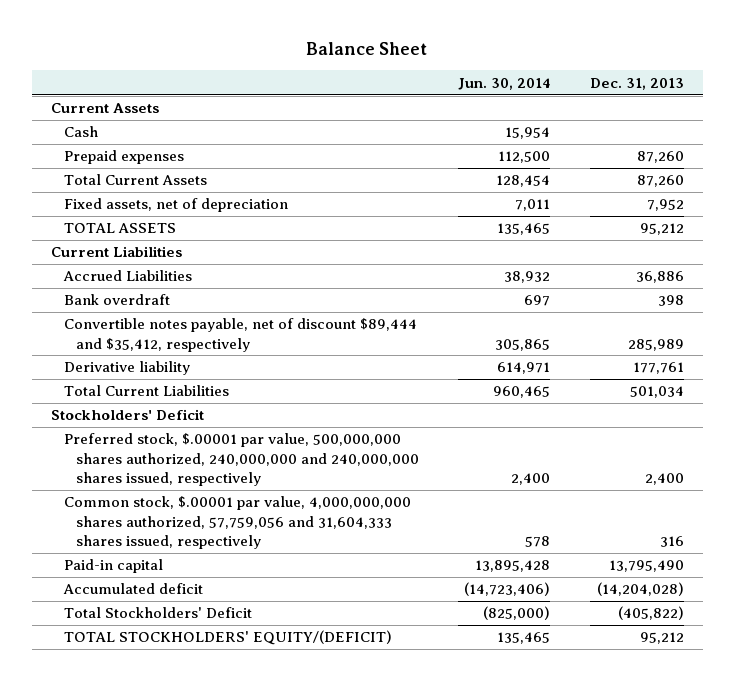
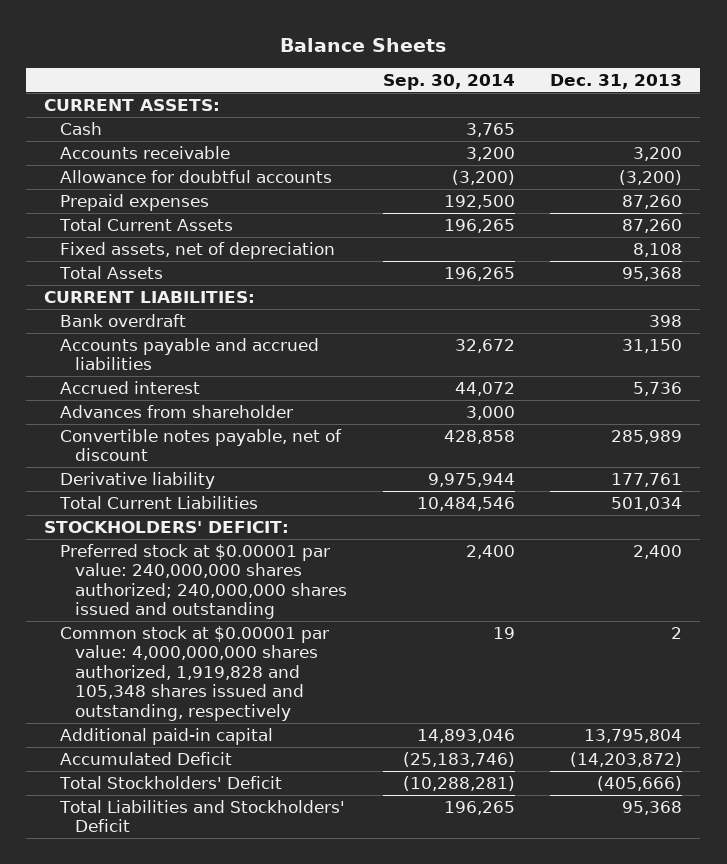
[306,42,428,56] Balance Sheet -> [280,37,447,52] Balance Sheets
[458,77,551,90] Jun. 30, 2014 -> none
none -> [382,74,515,91] Sep. 30, 2014
[51,103,160,114] Current Assets -> [44,98,221,111] CURRENT ASSETS:
none -> [59,145,230,159] Accounts receivable
none -> [59,169,332,183] Allowance for doubtful accounts
[62,270,192,282] Accrued Liabilities -> none
[646,199,684,212] 7,952 -> [633,242,683,257] 8,108
[63,223,176,234] TOTAL ASSETS -> [58,265,163,279] Total Assets
[639,223,684,236] 95,212 -> [622,266,683,281] 95,368
[51,246,183,258] Current Liabilities -> [44,290,256,303] CURRENT LIABILITIES:
none -> [59,337,319,371] Accounts payable and accrued liabilities
none -> [59,380,200,394] Accrued interest
none -> [59,404,293,418] Advances from shareholder
[63,318,417,352] Convertible notes payable, net of discount $89,444 and $35,412, respectively -> [59,428,342,462] Convertible notes payable, net of discount
[51,409,205,421] Stockholders' Deficit -> [44,520,290,533] STOCKHOLDERS' DEFICIT:
[63,433,419,486] Preferred stock, $.00001 par value, 500,000,000 shares authorized, 240,000,000 and 240,000,000 shares issued, respectively -> [59,543,348,620] Preferred stock at $0.00001 par value: 240,000,000 shares authorized; 240,000,000 shares issued and outstanding
[63,496,411,549] Common stock, $.00001 par value, 4,000,000,000 shares authorized, 57,759,056 and 31,604,333 shares issued, respectively -> [59,625,329,721] Common stock at $0.00001 par value: 4,000,000,000 shares authorized, 1,919,828 and 105,348 shares issued and outstanding, respectively
[659,535,684,547] 316 -> [671,626,683,639] 2
[63,559,163,574] Paid-in capital -> [59,727,273,745] Additional paid-in capital
[608,560,684,573] 13,795,490 -> [584,728,683,743] 13,795,804
[62,583,203,595] Accumulated deficit -> [59,751,232,765] Accumulated Deficit
[596,582,684,597] (14,204,028) -> [570,751,683,767] (14,203,872)
[617,606,684,621] (405,822) -> [597,775,683,791] (405,666)
[63,630,392,646] TOTAL STOCKHOLDERS' EQUITY/(DEFICIT) -> [58,799,345,833] Total Liabilities and Stockholders' Deficit
[639,632,684,645] 95,212 -> [622,800,683,815] 95,368

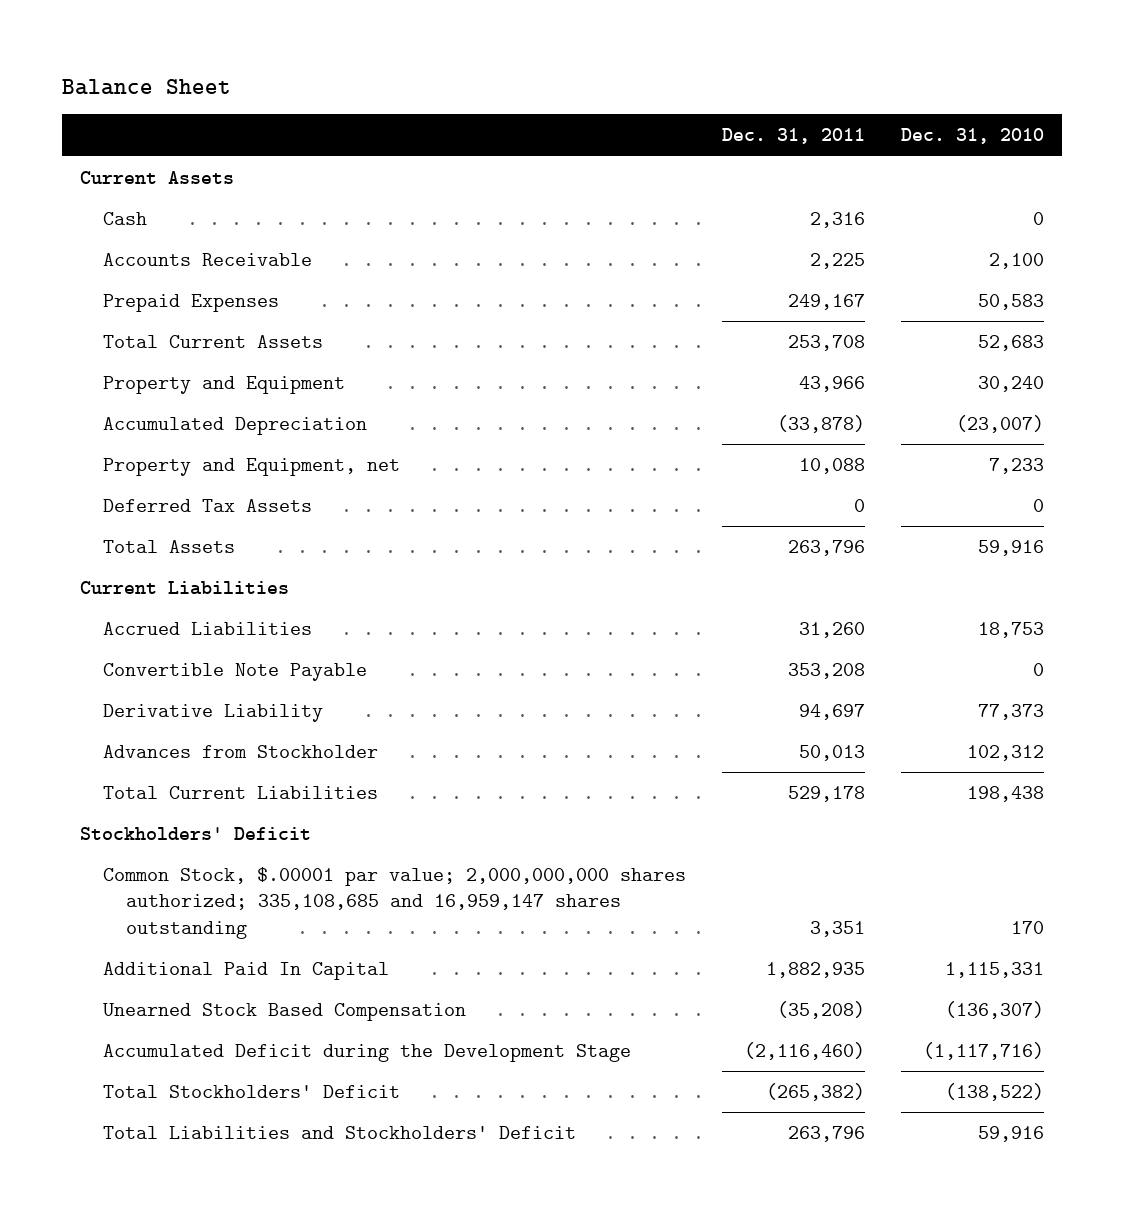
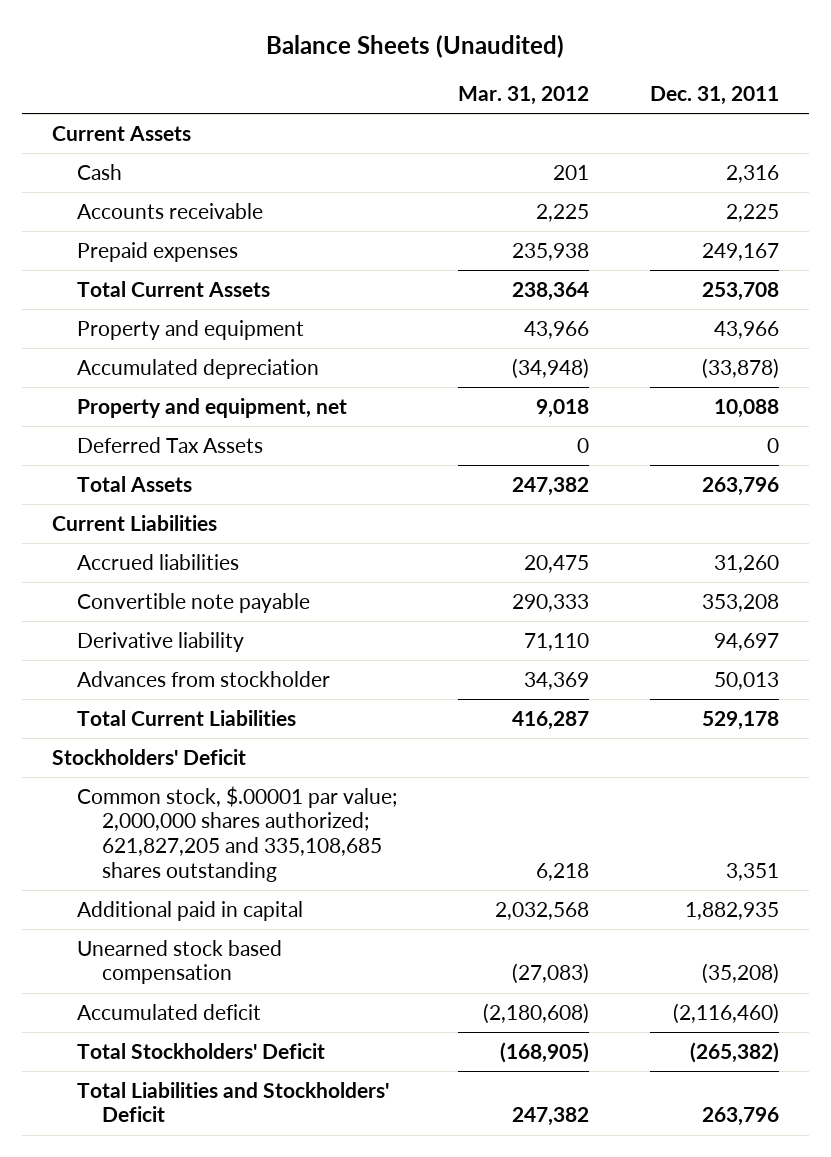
[62,78,232,95] Balance Sheet -> [266,34,565,58] Balance Sheets (Unaudited)
[900,128,1044,145] Dec. 31, 2010 -> none
none -> [457,85,589,105] Mar. 31, 2012
[102,252,312,266] Accounts Receivable -> [77,202,264,219] Accounts receivable
[102,293,279,312] Prepaid Expenses -> [77,241,239,262] Prepaid expenses
[102,375,345,394] Property and Equipment -> [77,319,305,340] Property and equipment
[102,416,367,435] Accumulated Depreciation -> [77,358,320,379] Accumulated depreciation
[102,457,400,476] Property and Equipment, net -> [77,397,348,418] Property and equipment, net
[102,621,312,635] Accrued Liabilities -> [77,553,240,570] Accrued liabilities
[102,662,367,681] Convertible Note Payable -> [77,592,311,613] Convertible note payable
[102,703,323,722] Derivative Liability -> [77,631,245,652] Derivative liability
[102,744,378,758] Advances from Stockholder -> [77,670,331,687] Advances from stockholder
[102,866,686,939] Common Stock, $.00001 par value; 2,000,000,000 shares authorized; 335,108,685 and 16,959,147 shares outstanding -> [77,785,398,882] Common stock, $.00001 par value; 2,000,000 shares authorized; 621,827,205 and 335,108,685 shares outstanding
[102,961,389,980] Additional Paid In Capital -> [77,900,304,921] Additional paid in capital
[102,1002,466,1021] Unearned Stock Based Compensation -> [77,939,283,985] Unearned stock based compensation
[102,1043,631,1062] Accumulated Deficit during the Development Stage -> [77,1003,262,1020] Accumulated deficit

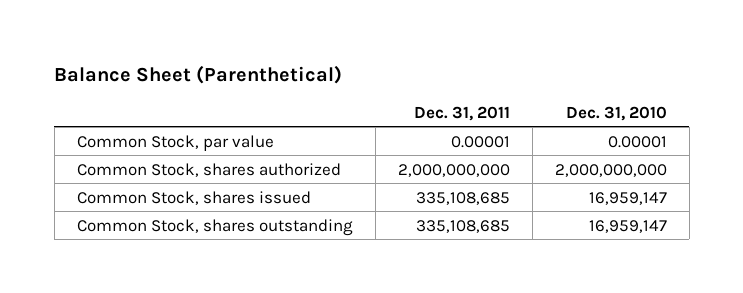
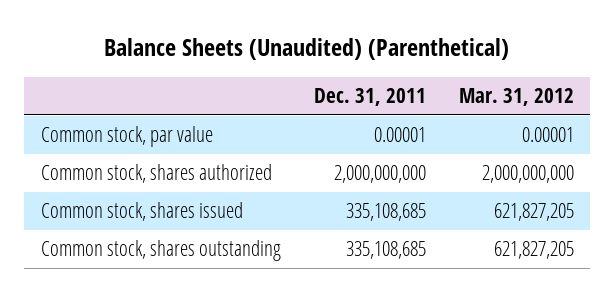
[54,64,343,84] Balance Sheet (Parenthetical) -> [104,38,510,61] Balance Sheets (Unaudited) (Parenthetical)
[565,105,667,121] Dec. 31, 2010 -> none
none -> [458,88,574,107] Mar. 31, 2012
[76,134,274,151] Common Stock, par value -> [40,126,213,148] Common stock, par value
[76,162,341,177] Common Stock, shares authorized -> [40,164,272,184] Common stock, shares authorized
[76,190,311,205] Common Stock, shares issued -> [40,202,243,222] Common stock, shares issued
[76,218,353,236] Common Stock, shares outstanding -> [40,240,281,262] Common stock, shares outstanding

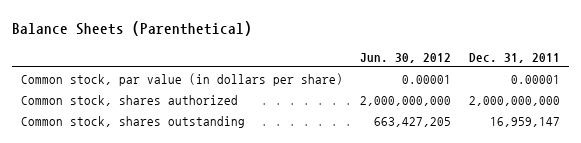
[104,38,510,61] Balance Sheets (Unaudited) (Parenthetical) -> [12,20,253,36] Balance Sheets (Parenthetical)
[458,88,574,107] Mar. 31, 2012 -> none
none -> [360,52,452,63] Jun. 30, 2012
[40,126,213,148] Common stock, par value -> [20,72,343,86] Common stock, par value (in dollars per share)
[40,202,243,222] Common stock, shares issued -> none
[345,241,426,260] 335,108,685 -> [489,116,560,127] 16,959,147

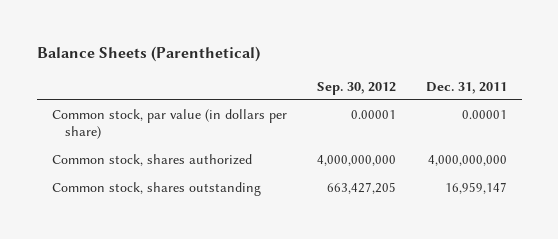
[360,52,452,63] Jun. 30, 2012 -> none
none -> [316,81,396,95] Sep. 30, 2012
[468,95,560,106] 2,000,000,000 -> [427,155,507,167] 4,000,000,000

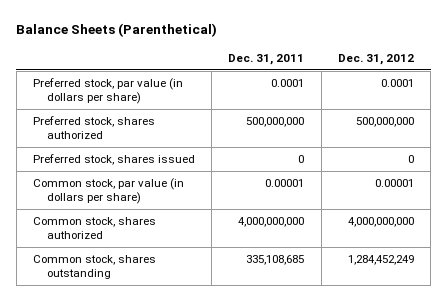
[316,81,396,95] Sep. 30, 2012 -> none
none -> [337,53,414,65] Dec. 31, 2012
none -> [32,78,183,105] Preferred stock, par value (in dollars per share)
none -> [32,116,155,140] Preferred stock, shares authorized
none -> [32,154,195,166] Preferred stock, shares issued
[444,182,507,195] 16,959,147 -> [246,255,305,266] 335,108,685

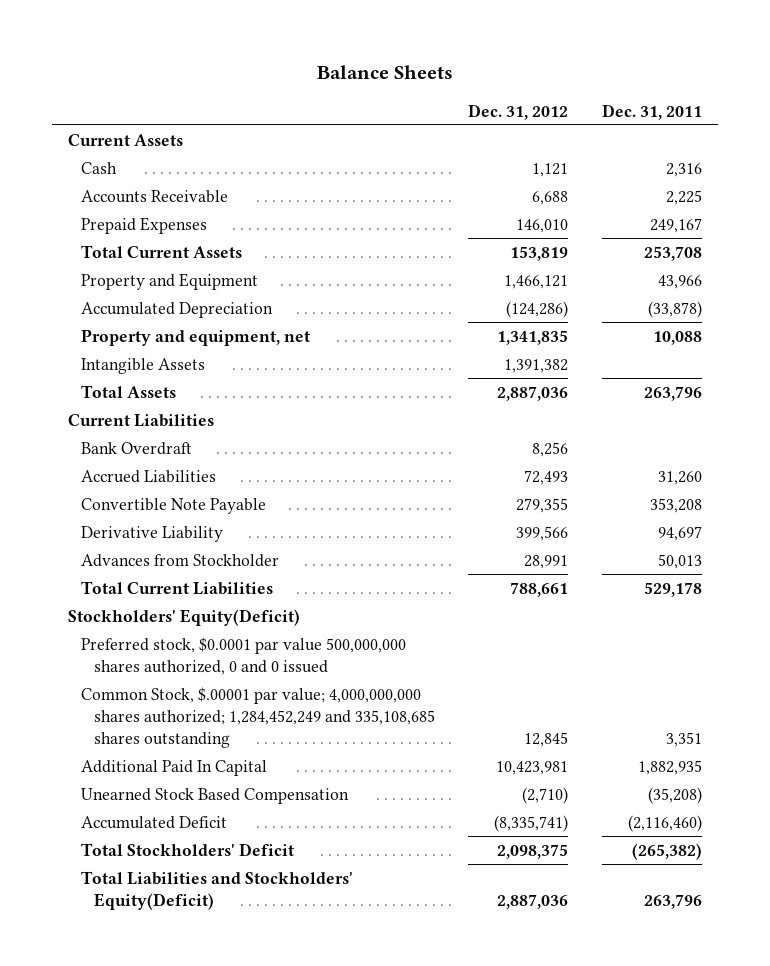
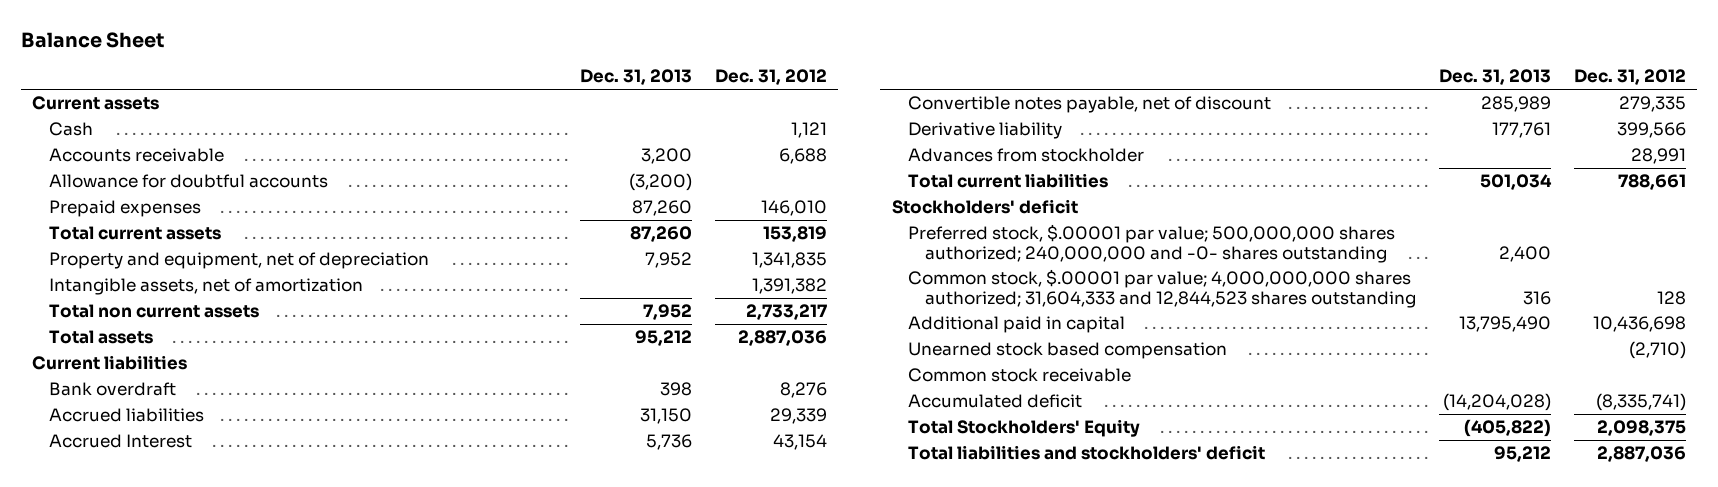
[317,65,454,80] Balance Sheets -> [20,31,164,48] Balance Sheet
[601,103,702,120] Dec. 31, 2011 -> none
none -> [579,69,692,86] Dec. 31, 2013
[68,133,184,146] Current Assets -> [32,95,160,110] Current assets
[81,272,259,290] Property and Equipment -> none
[81,301,274,318] Accumulated Depreciation -> none
[81,189,229,203] Accounts Receivable -> [48,147,224,162] Accounts receivable
none -> [48,173,328,188] Allowance for doubtful accounts
[81,216,208,234] Prepaid Expenses -> [48,199,201,217] Prepaid expenses
[81,244,243,258] Total Current Assets -> [48,225,221,240] Total current assets
[81,328,311,346] Property and equipment, net -> [48,251,429,269] Property and equipment, net of depreciation
[81,357,206,374] Intangible Assets -> [48,277,363,295] Intangible assets, net of amortization
none -> [48,303,259,318] Total non current assets
[81,384,177,398] Total Assets -> [48,329,153,344] Total assets
[68,413,215,427] Current Liabilities -> [32,354,188,370] Current liabilities
[81,441,193,455] Bank Overdraft -> [48,381,176,396] Bank overdraft
[532,441,569,457] 8,256 -> [779,381,827,398] 8,276
[81,469,217,483] Accrued Liabilities -> [48,407,204,422] Accrued liabilities
[524,469,569,485] 72,493 -> [769,407,827,424] 29,339
none -> [48,433,192,448] Accrued Interest
[81,497,267,514] Convertible Note Payable -> [908,95,1272,113] Convertible notes payable, net of discount
[516,497,569,513] 279,355 -> [1618,95,1686,112] 279,335
[81,525,224,542] Derivative Liability -> [908,121,1063,139] Derivative liability
[81,553,280,567] Advances from Stockholder -> [908,147,1145,162] Advances from stockholder
[81,580,274,595] Total Current Liabilities -> [908,172,1109,188] Total current liabilities
[68,608,301,626] Stockholders' Equity(Deficit) -> [891,198,1078,214] Stockholders' deficit
[81,636,407,675] Preferred stock, $0.0001 par value 500,000,000 shares authorized, 0 and 0 issued -> [908,223,1396,263] Preferred stock, $.00001 par value; 500,000,000 shares authorized; 240,000,000 and -0- shares outstanding
[81,686,436,748] Common Stock, $.00001 par value; 4,000,000,000 shares authorized; 1,284,452,249 and 335,108,685 shares outstanding -> [908,268,1417,308] Common stock, $.00001 par value; 4,000,000,000 shares authorized; 31,604,333 and 12,844,523 shares outstanding
[524,731,569,747] 12,845 -> [1656,290,1686,305] 128
[81,759,268,776] Additional Paid In Capital -> [908,315,1126,333] Additional paid in capital
[496,760,569,775] 10,423,981 -> [1592,315,1686,332] 10,436,698
[81,787,350,804] Unearned Stock Based Compensation -> [908,341,1228,359] Unearned stock based compensation
none -> [908,367,1132,382] Common stock receivable
[81,815,228,829] Accumulated Deficit -> [908,393,1083,408] Accumulated deficit
[81,842,295,856] Total Stockholders' Deficit -> [908,418,1141,437] Total Stockholders' Equity
[81,870,354,910] Total Liabilities and Stockholders' Equity(Deficit) -> [908,444,1266,460] Total liabilities and stockholders' deficit

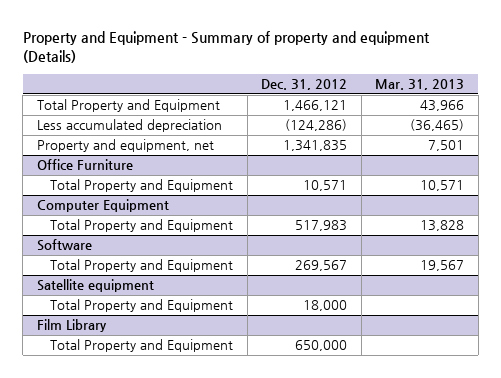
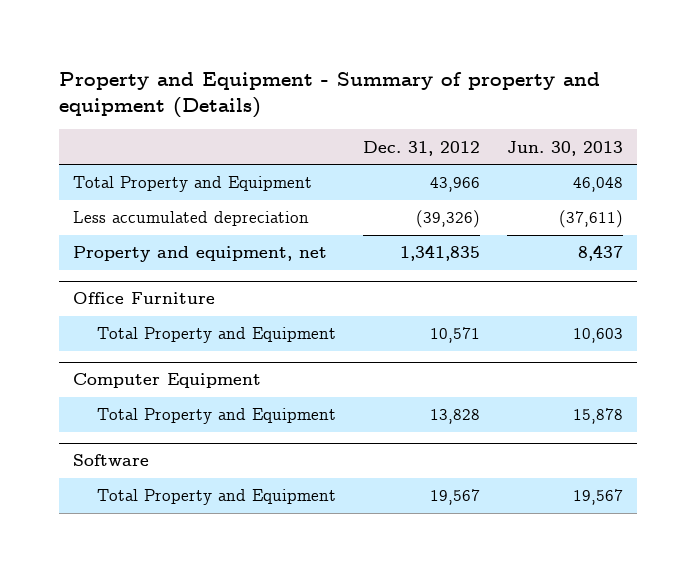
[375,79,465,91] Mar. 31, 2013 -> none
none -> [507,140,624,156] Jun. 30, 2013
[283,100,348,112] 1,466,121 -> [430,177,481,193] 43,966
[285,119,348,132] (124,286) -> [416,210,481,229] (39,326)
[295,220,348,232] 517,983 -> [430,409,481,425] 13,828
[36,279,154,293] Satellite equipment -> none
[50,299,234,313] Total Property and Equipment -> none
[36,319,107,333] Film Library -> none
[50,339,234,353] Total Property and Equipment -> none
[295,260,348,272] 269,567 -> [430,489,481,506] 19,567

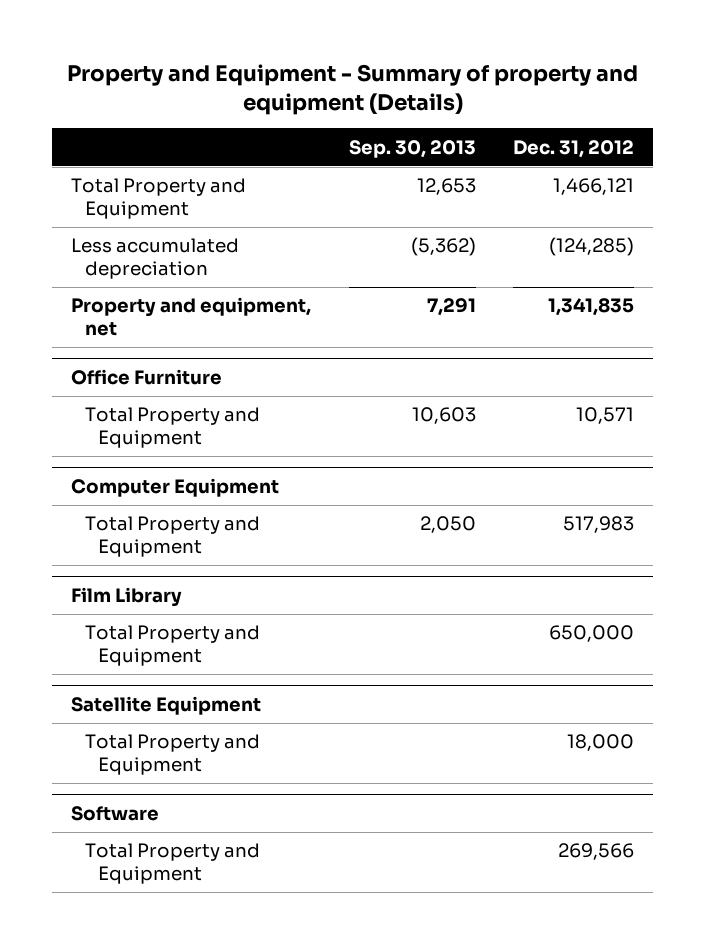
[507,140,624,156] Jun. 30, 2013 -> none
none -> [348,139,476,158] Sep. 30, 2013
[430,177,481,193] 43,966 -> [553,178,635,196] 1,466,121
[416,210,481,229] (39,326) -> [549,237,635,257] (124,285)
[430,409,481,425] 13,828 -> [563,516,635,534] 517,983
none -> [71,586,183,607] Film Library
none -> [84,625,260,667] Total Property and Equipment
none -> [71,695,262,715] Satellite Equipment
none -> [84,734,260,776] Total Property and Equipment
[430,489,481,506] 19,567 -> [558,843,635,861] 269,566

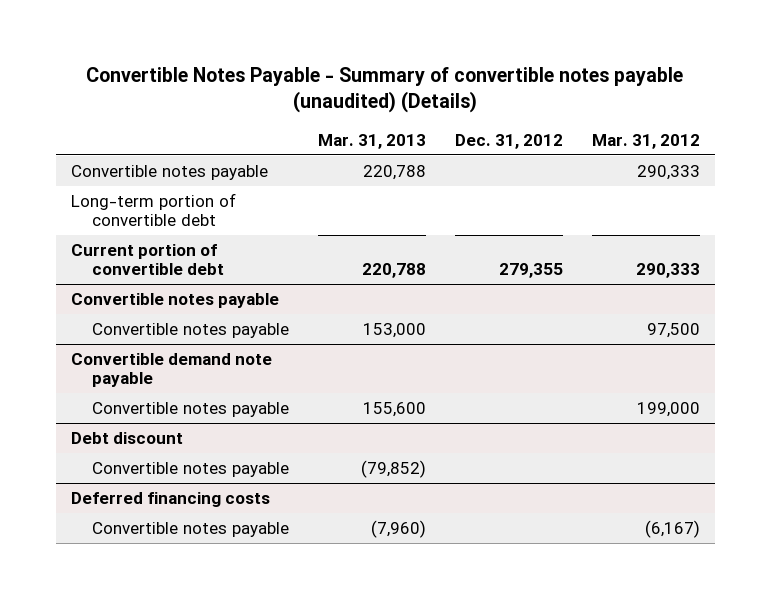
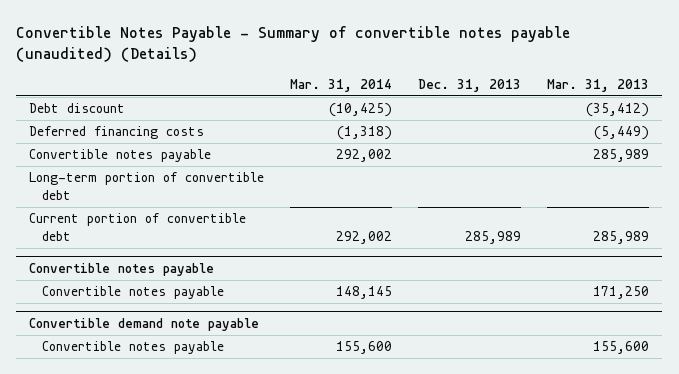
[454,134,563,150] Dec. 31, 2012 -> none
[592,134,701,150] Mar. 31, 2012 -> none
none -> [290,78,393,92] Mar. 31, 2014
none -> [418,78,522,92] Dec. 31, 2013
none -> [29,103,126,114] Debt discount
none -> [29,126,205,140] Deferred financing costs
[362,164,426,180] 220,788 -> [593,149,650,163] 285,989
[361,263,426,279] 220,788 -> [593,230,650,244] 285,989
[362,322,426,338] 153,000 -> [593,286,650,300] 171,250
[70,431,183,444] Debt discount -> none
[91,461,289,477] Convertible notes payable -> none
[70,491,270,507] Deferred financing costs -> none
[91,521,289,537] Convertible notes payable -> none

